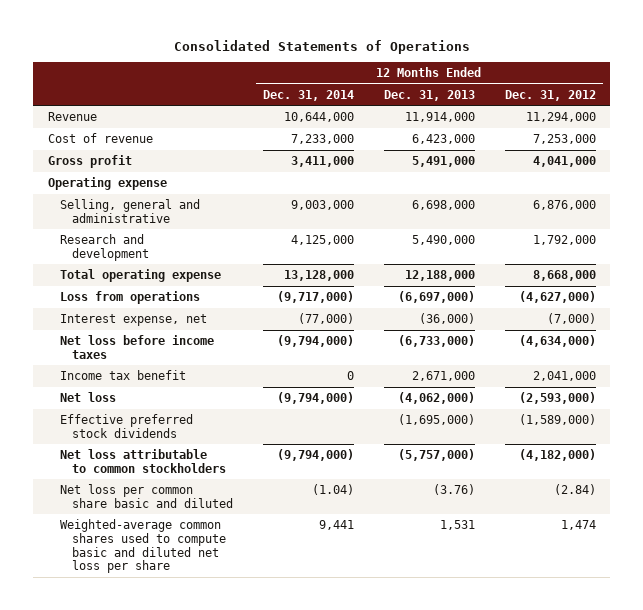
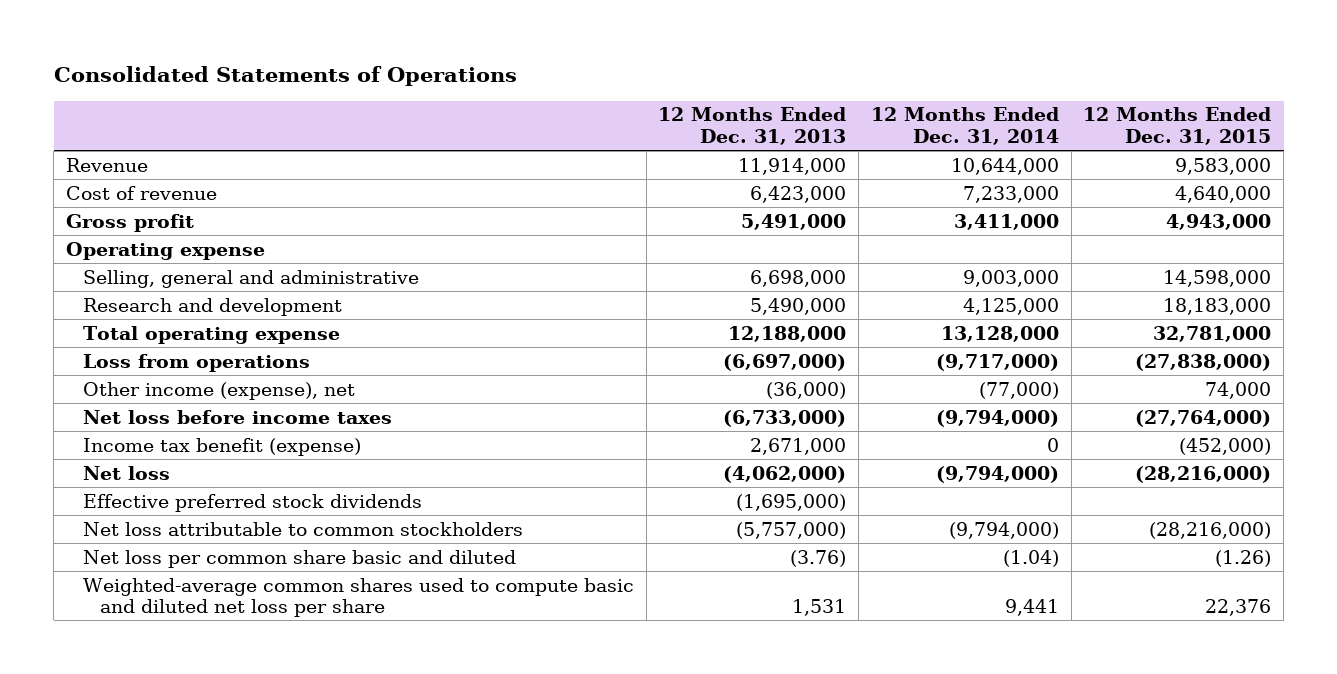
[504,89,596,101] Dec. 31, 2012 -> none
none -> [1083,107,1272,146] 12 Months Ended Dec. 31, 2015
[60,313,208,326] Interest expense, net -> [82,381,355,400] Other income (expense), net
[60,369,187,380] Income tax benefit -> [82,437,361,456] Income tax benefit (expense)

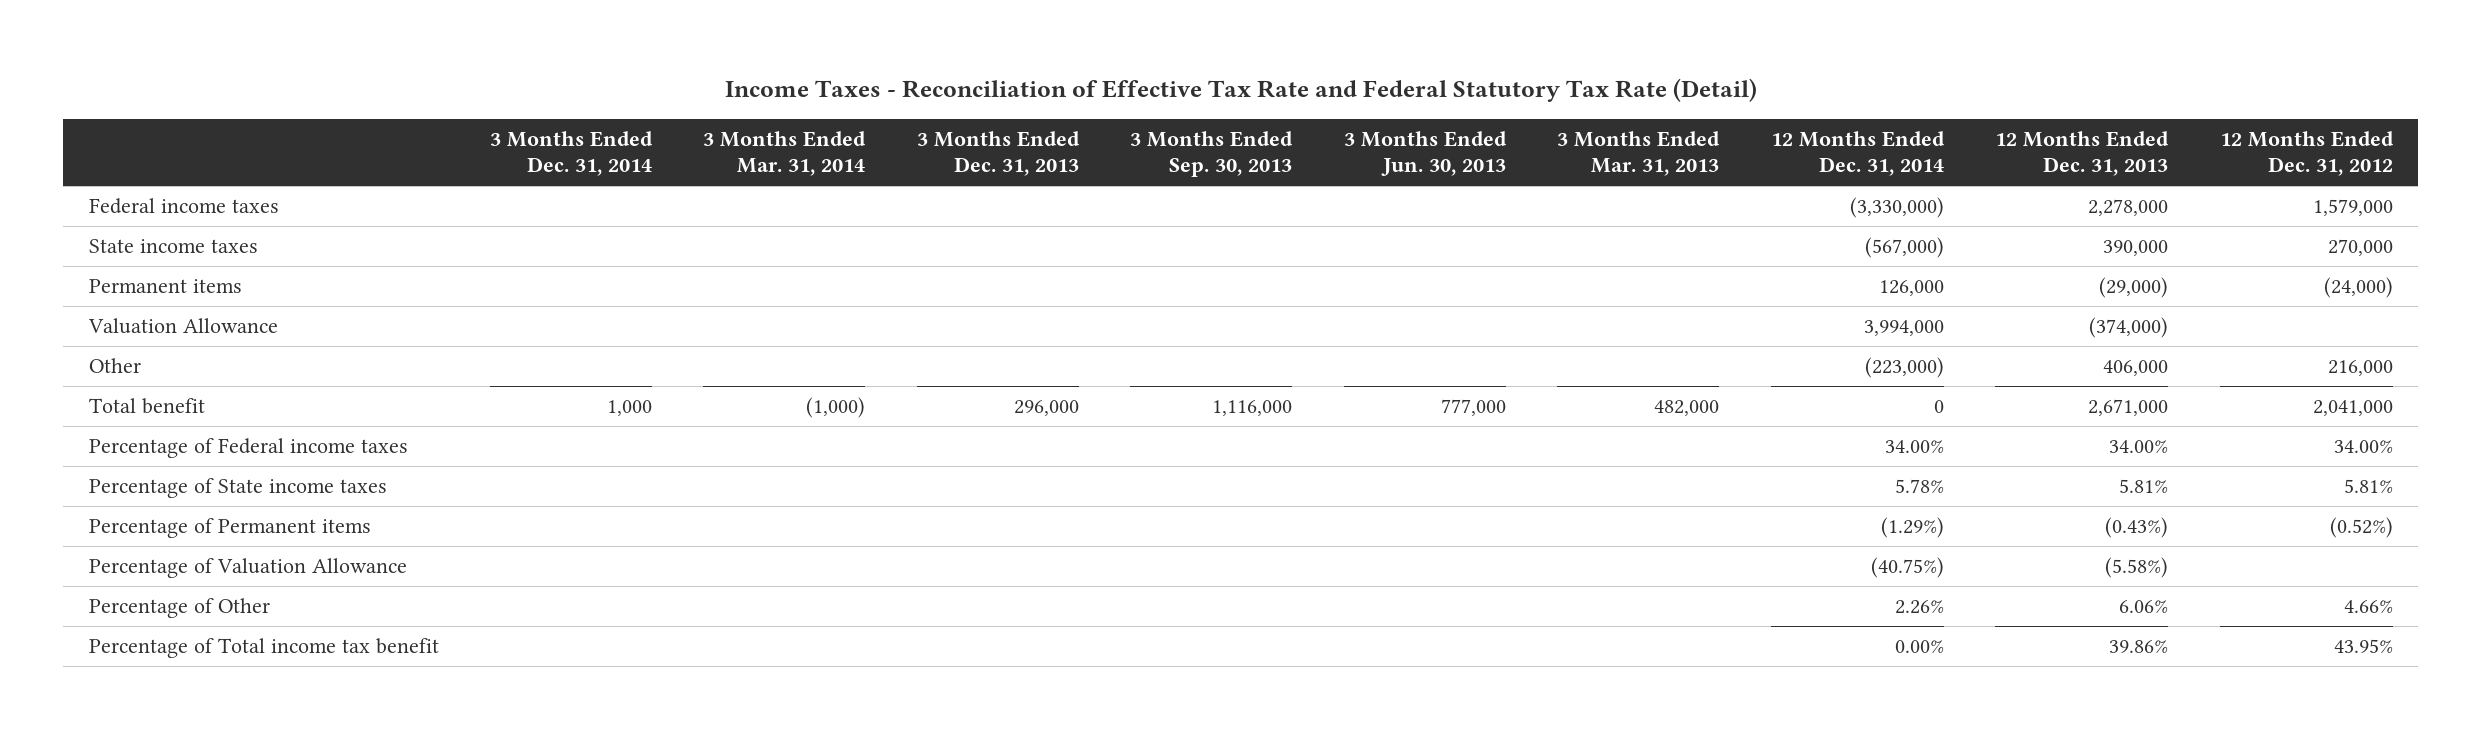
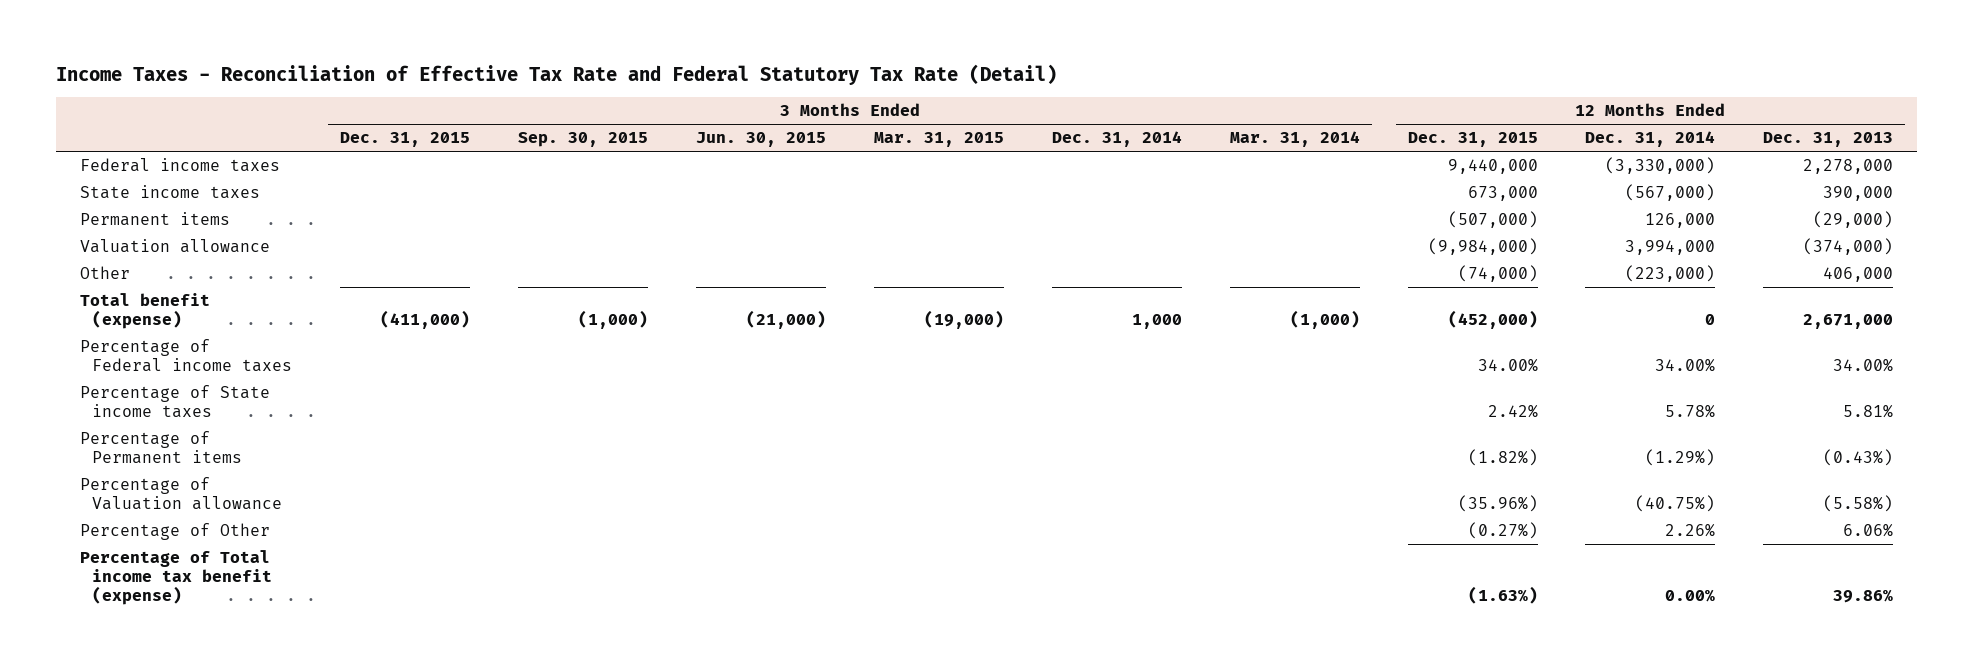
[916,130,1080,177] 3 Months Ended Dec. 31, 2013 -> none
[1130,130,1294,178] 3 Months Ended Sep. 30, 2013 -> none
[1343,130,1507,177] 3 Months Ended Jun. 30, 2013 -> none
[1557,130,1721,177] 3 Months Ended Mar. 31, 2013 -> none
[2219,130,2394,177] 12 Months Ended Dec. 31, 2012 -> none
none -> [339,132,470,148] Dec. 31, 2015
none -> [517,132,648,148] Sep. 30, 2015
none -> [695,132,826,148] Jun. 30, 2015
none -> [873,132,1004,148] Mar. 31, 2015
none -> [1407,132,1538,148] Dec. 31, 2015
[87,318,278,335] Valuation Allowance -> [79,239,270,254] Valuation allowance
[88,398,205,415] Total benefit -> [79,293,210,330] Total benefit (expense)
[88,558,407,579] Percentage of Valuation Allowance -> [79,477,283,511] Percentage of Valuation allowance
[88,638,439,659] Percentage of Total income tax benefit -> [79,550,273,606] Percentage of Total income tax benefit (expense)

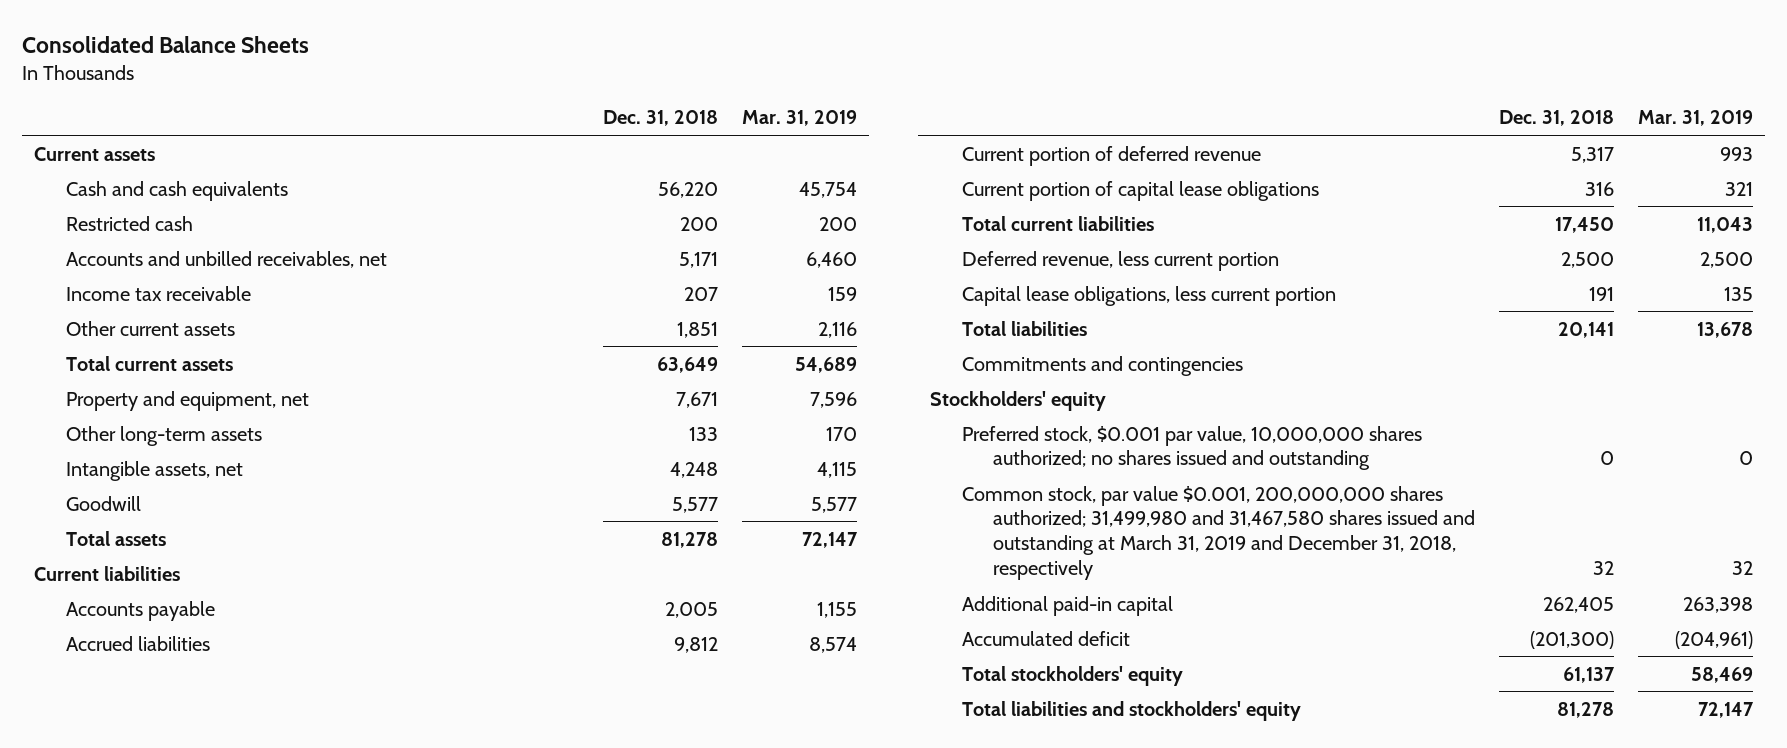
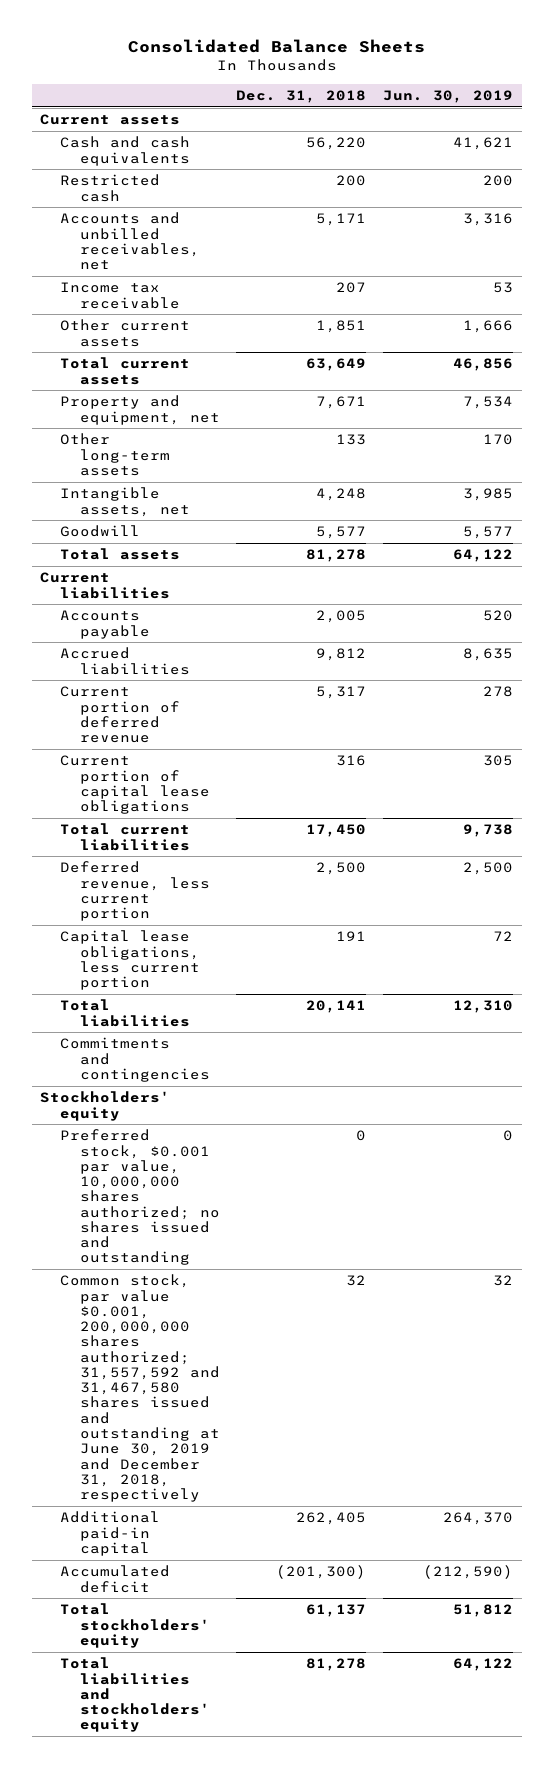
[741,110,857,127] Mar. 31, 2019 -> none
none -> [383,89,514,103] Jun. 30, 2019
[961,485,1476,581] Common stock, par value $0.001, 200,000,000 shares authorized; 31,499,980 and 31,467,580 shares issued and outstanding at March 31, 2019 and December 31, 2018, respectively -> [59,1274,220,1503] Common stock, par value $0.001, 200,000,000 shares authorized; 31,557,592 and 31,467,580 shares issued and outstanding at June 30, 2019 and December 31, 2018, respectively

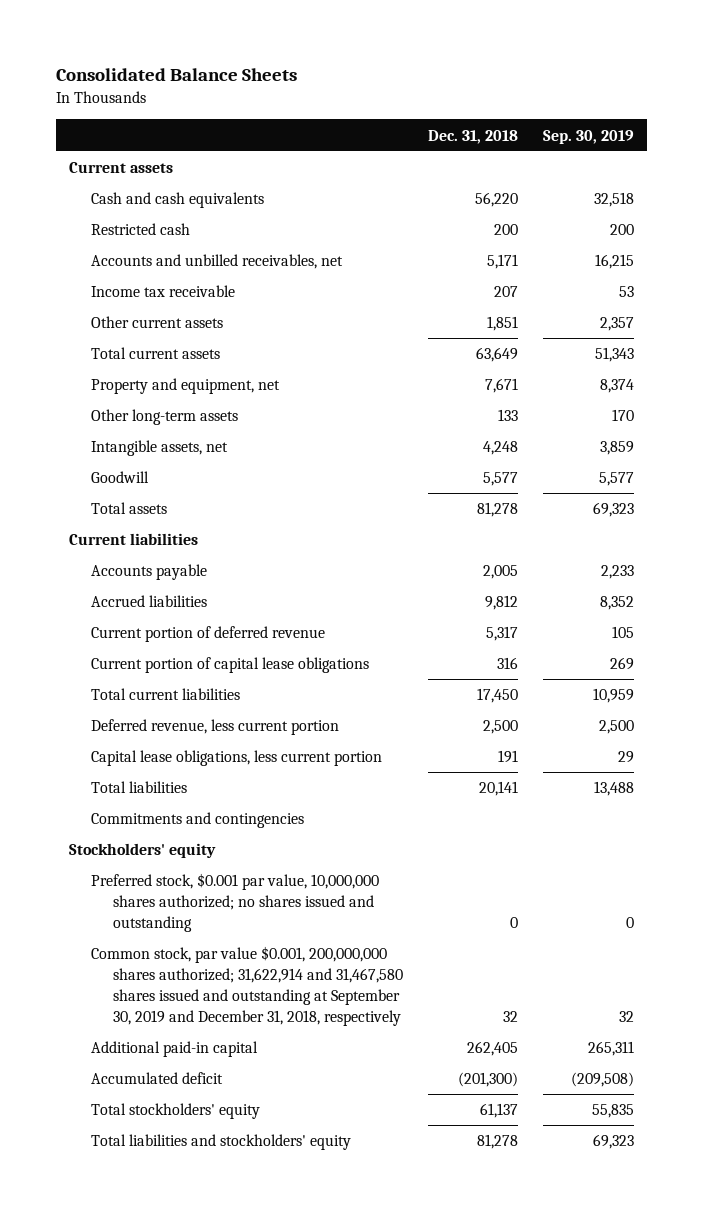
[383,89,514,103] Jun. 30, 2019 -> none
none -> [543,129,635,144] Sep. 30, 2019
[59,1274,220,1503] Common stock, par value $0.001, 200,000,000 shares authorized; 31,557,592 and 31,467,580 shares issued and outstanding at June 30, 2019 and December 31, 2018, respectively -> [90,946,404,1026] Common stock, par value $0.001, 200,000,000 shares authorized; 31,622,914 and 31,467,580 shares issued and outstanding at September 30, 2019 and December 31, 2018, respectively

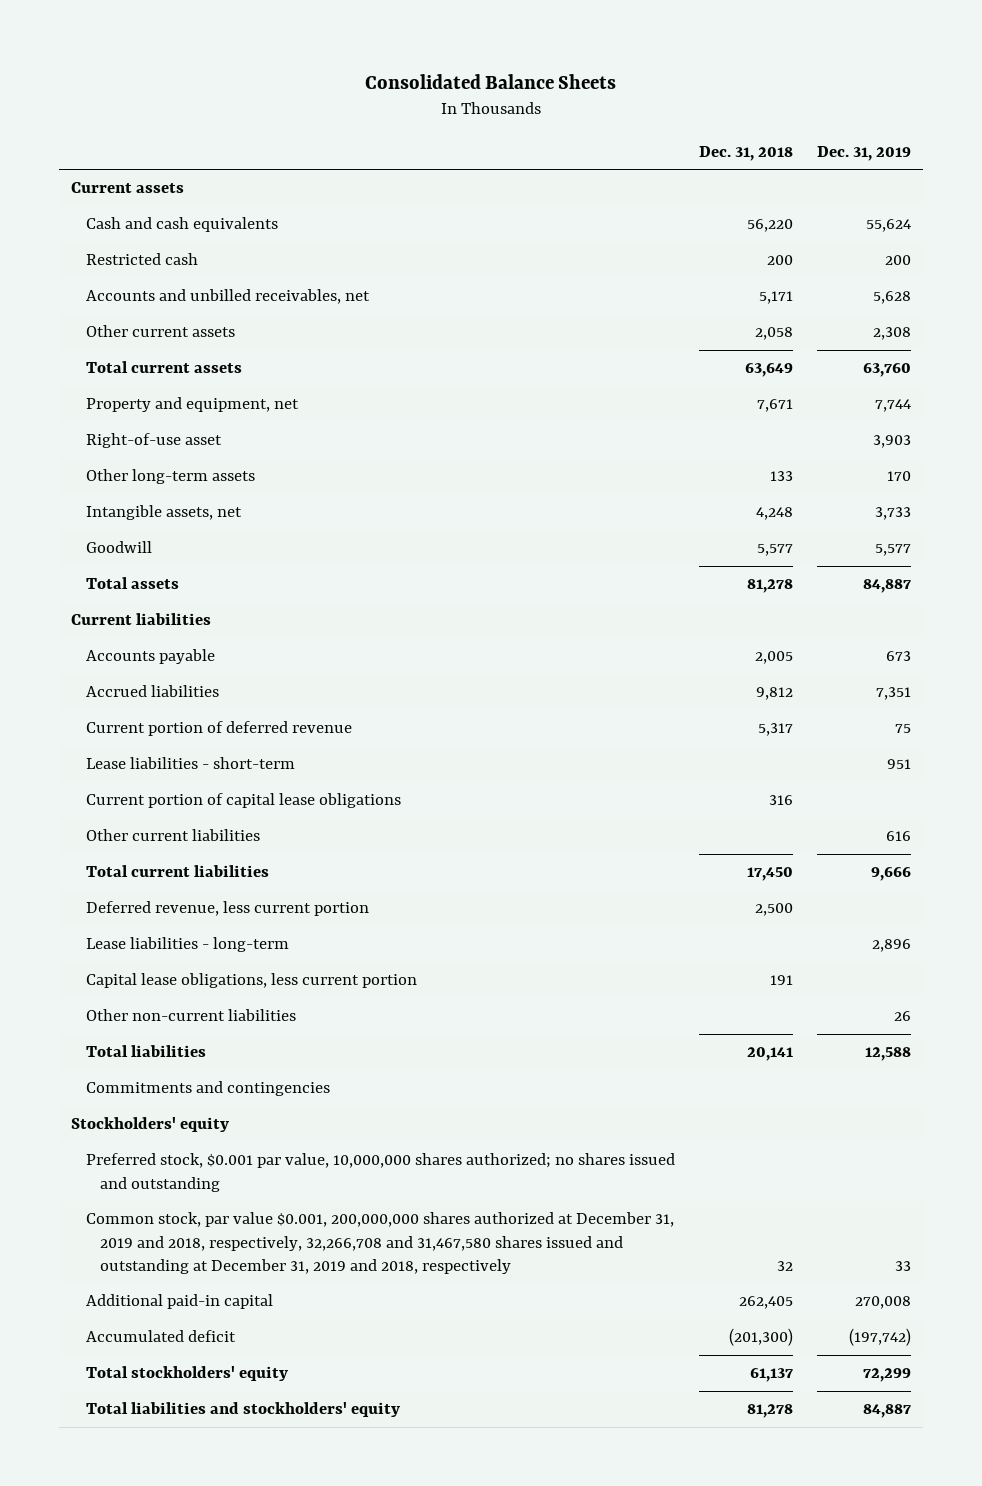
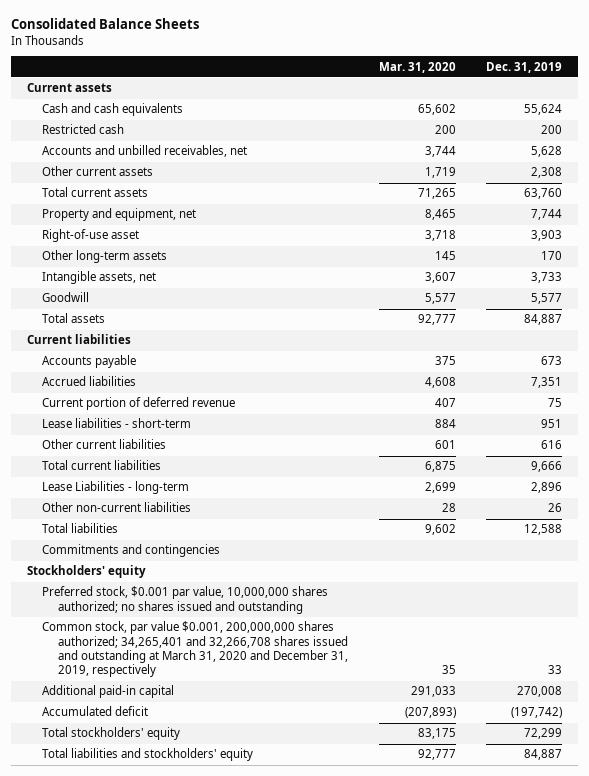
[698,145,793,161] Dec. 31, 2018 -> none
none -> [378,61,456,73] Mar. 31, 2020
[85,793,401,809] Current portion of capital lease obligations -> none
[85,901,369,917] Deferred revenue, less current portion -> none
[85,973,417,989] Capital lease obligations, less current portion -> none
[85,937,289,953] Lease liabilities - long-term -> [42,481,190,495] Lease Liabilities - long-term
[85,1212,674,1274] Common stock, par value $0.001, 200,000,000 shares authorized at December 31, 2019 and 2018, respectively, 32,266,708 and 31,467,580 shares issued and outstanding at December 31, 2019 and 2018, respectively -> [42,621,348,678] Common stock, par value $0.001, 200,000,000 shares authorized; 34,265,401 and 32,266,708 shares issued and outstanding at March 31, 2020 and December 31, 2019, respectively

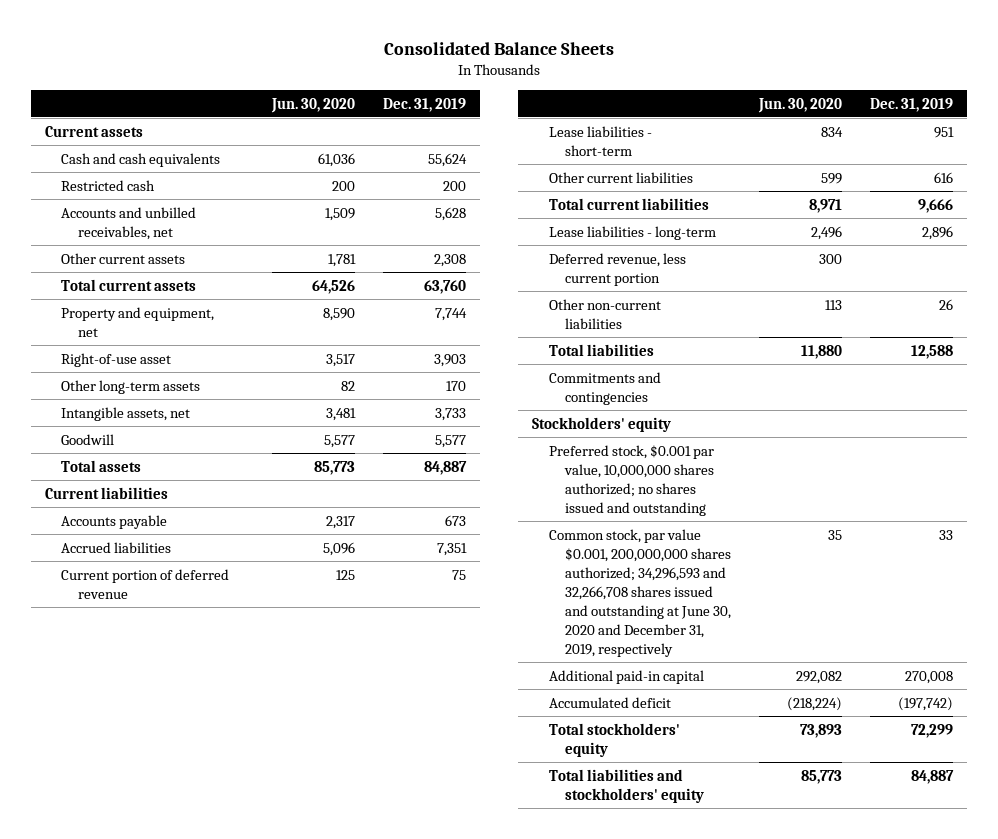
[378,61,456,73] Mar. 31, 2020 -> none
none -> [270,97,355,113] Jun. 30, 2020
[42,481,190,495] Lease Liabilities - long-term -> [548,225,716,240] Lease liabilities - long-term
none -> [548,252,686,286] Deferred revenue, less current portion
[42,621,348,678] Common stock, par value $0.001, 200,000,000 shares authorized; 34,265,401 and 32,266,708 shares issued and outstanding at March 31, 2020 and December 31, 2019, respectively -> [548,528,731,658] Common stock, par value $0.001, 200,000,000 shares authorized; 34,296,593 and 32,266,708 shares issued and outstanding at June 30, 2020 and December 31, 2019, respectively

